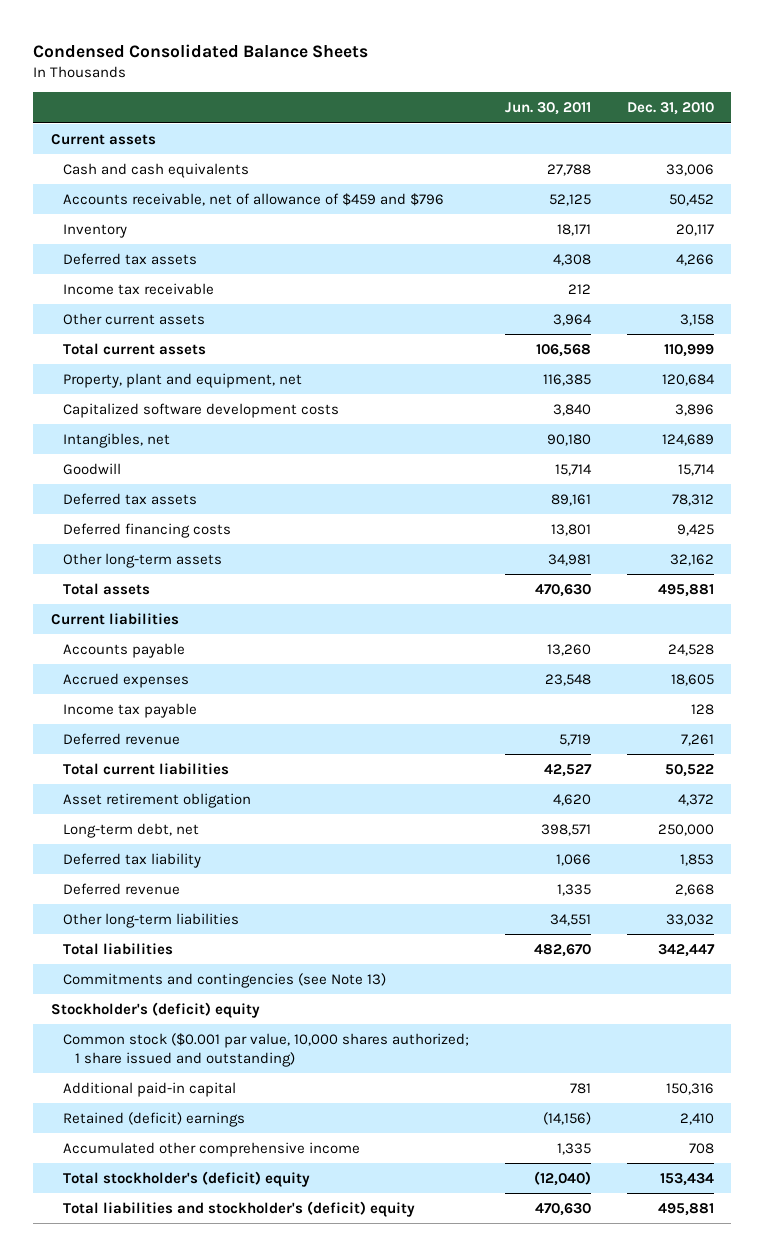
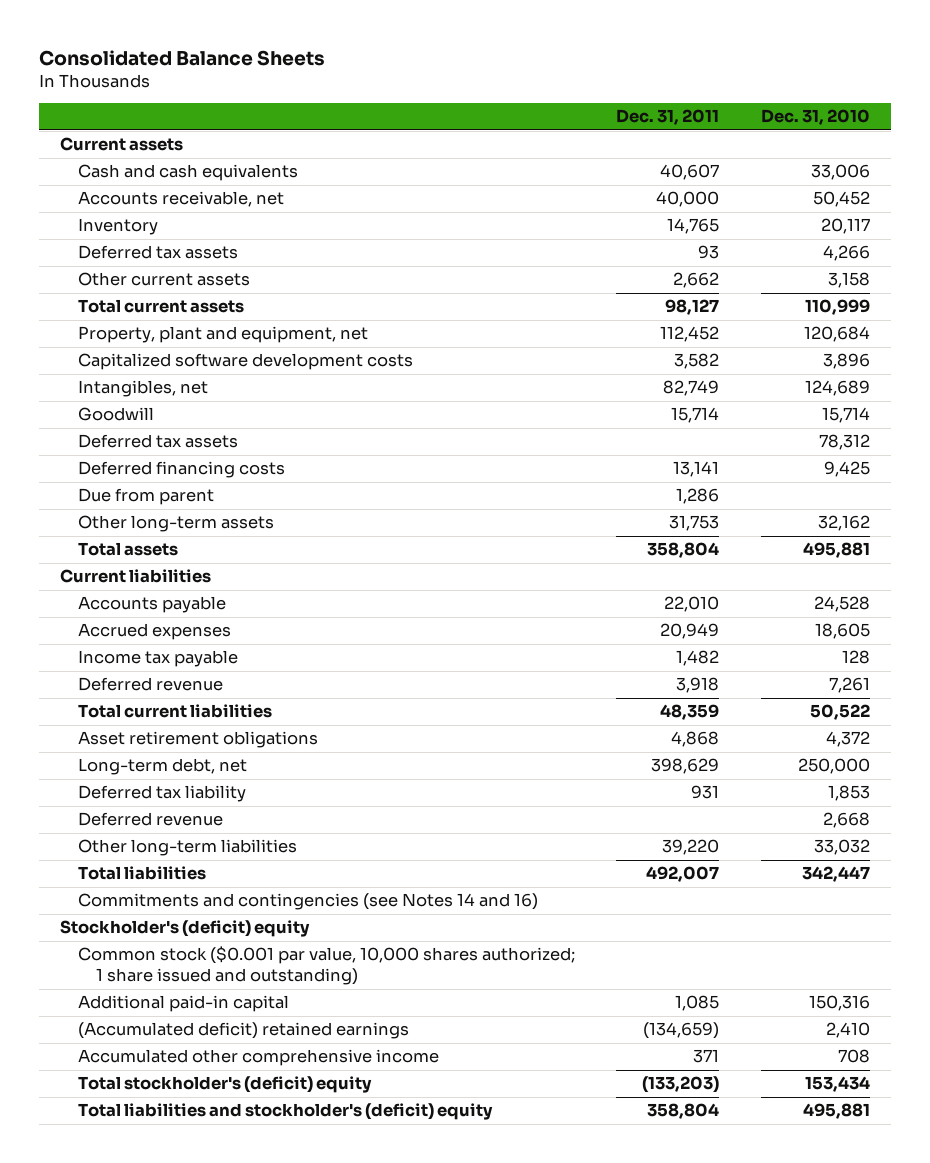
[33,43,369,58] Condensed Consolidated Balance Sheets -> [39,49,326,66] Consolidated Balance Sheets
[504,102,591,116] Jun. 30, 2011 -> none
none -> [616,109,720,126] Dec. 31, 2011
[63,192,445,206] Accounts receivable, net of allowance of $459 and $796 -> [77,191,284,208] Accounts receivable, net
[63,282,215,295] Income tax receivable -> none
none -> [77,488,214,506] Due from parent
[63,792,252,808] Asset retirement obligation -> [77,731,318,749] Asset retirement obligations
[63,972,387,988] Commitments and contingencies (see Note 13) -> [77,893,538,911] Commitments and contingencies (see Notes 14 and 16)
[63,1111,246,1127] Retained (deficit) earnings -> [77,1022,409,1040] (Accumulated deficit) retained earnings

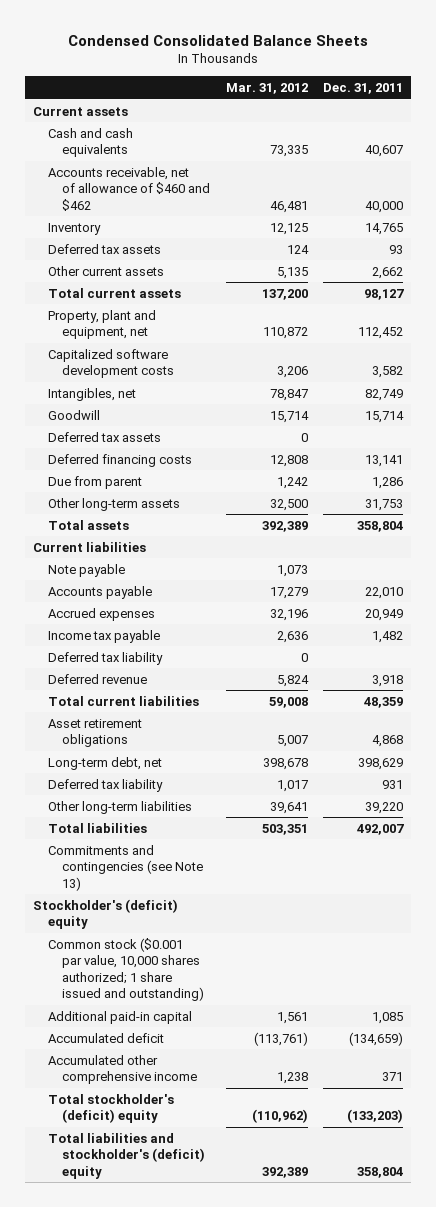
[39,49,326,66] Consolidated Balance Sheets -> [68,34,369,46] Condensed Consolidated Balance Sheets
[761,109,871,126] Dec. 31, 2010 -> none
none -> [225,83,308,95] Mar. 31, 2012
[77,191,284,208] Accounts receivable, net -> [47,166,211,211] Accounts receivable, net of allowance of $460 and $462
none -> [47,563,125,577] Note payable
none -> [47,651,163,665] Deferred tax liability
[77,812,223,827] Deferred revenue -> none
[77,893,538,911] Commitments and contingencies (see Notes 14 and 16) -> [47,844,204,891] Commitments and contingencies (see Note 13)
[77,1022,409,1040] (Accumulated deficit) retained earnings -> [47,1032,164,1043] Accumulated deficit

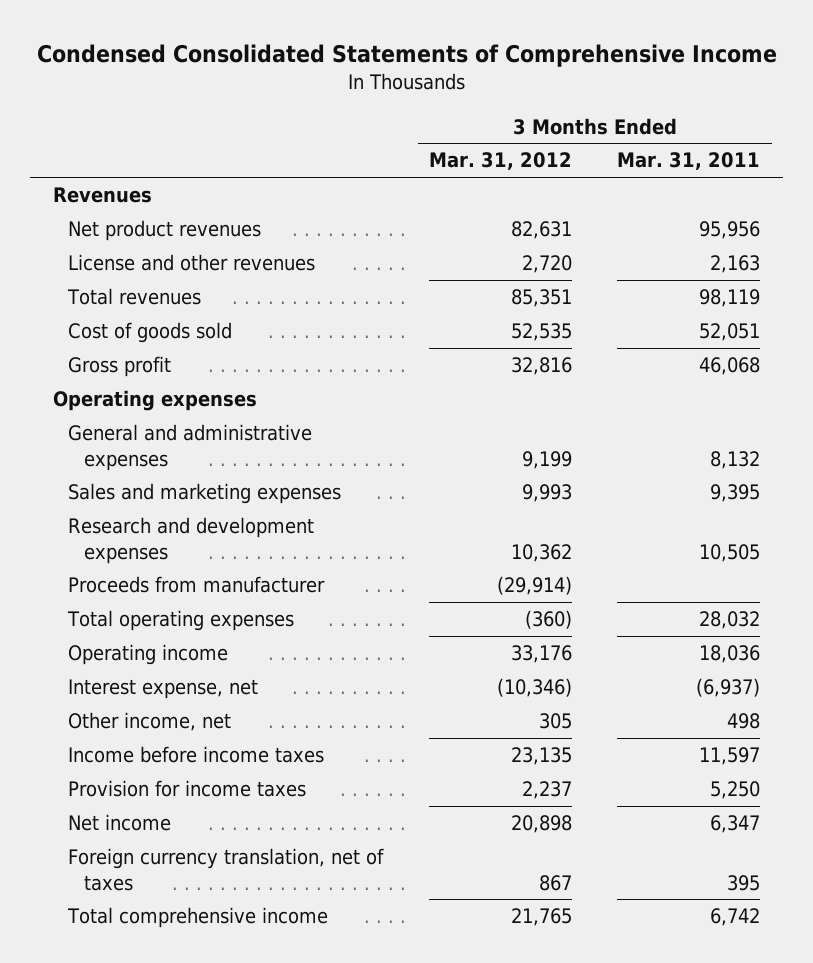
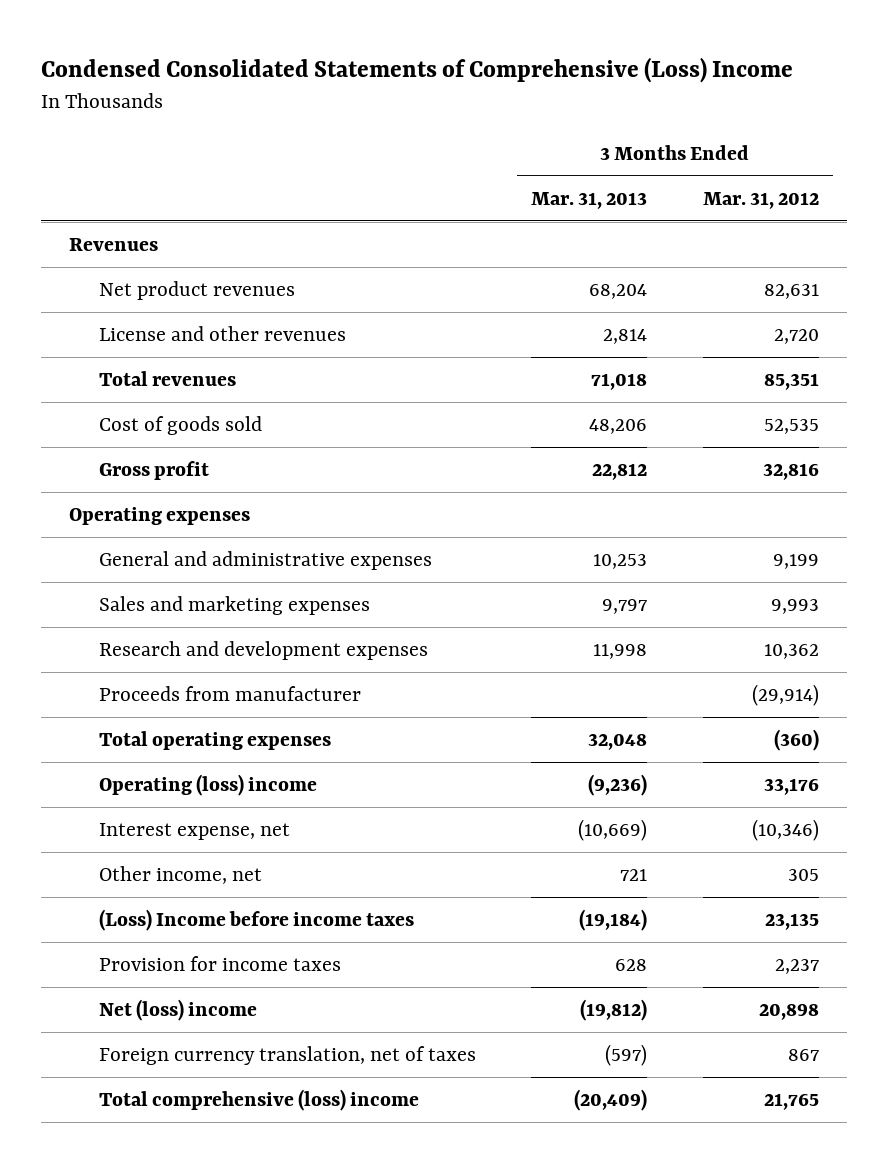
[36,43,777,67] Condensed Consolidated Statements of Comprehensive Income -> [41,56,794,83] Condensed Consolidated Statements of Comprehensive (Loss) Income
[617,152,761,171] Mar. 31, 2011 -> none
none -> [531,191,648,209] Mar. 31, 2013
[68,644,229,666] Operating income -> [98,773,317,796] Operating (loss) income
[68,746,325,764] Income before income taxes -> [98,908,414,931] (Loss) Income before income taxes
[68,814,172,832] Net income -> [98,998,257,1021] Net (loss) income
[67,907,329,929] Total comprehensive income -> [98,1088,419,1111] Total comprehensive (loss) income

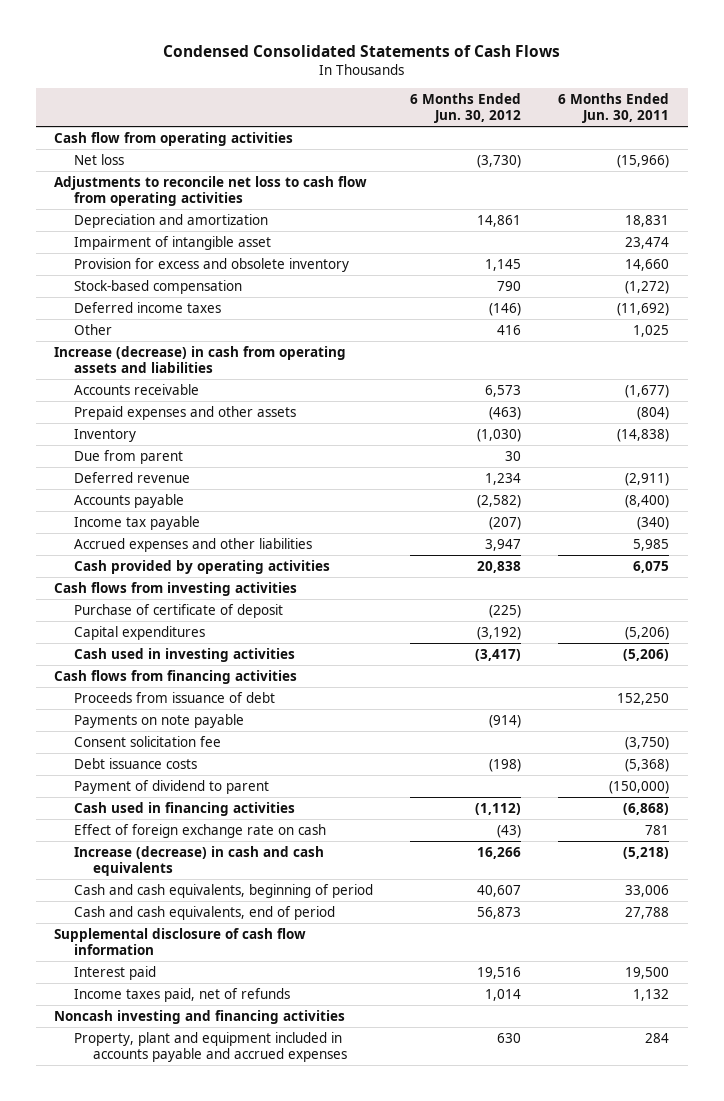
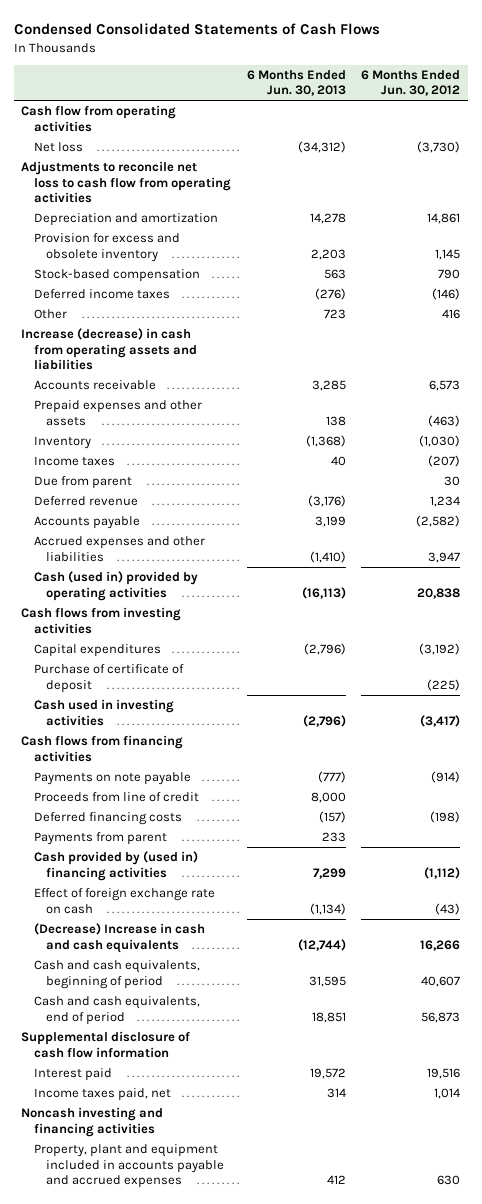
[558,92,670,123] 6 Months Ended Jun. 30, 2011 -> none
none -> [246,69,346,97] 6 Months Ended Jun. 30, 2013
[73,235,271,250] Impairment of intangible asset -> none
none -> [33,456,115,467] Income taxes
[73,515,200,530] Income tax payable -> none
[73,559,330,574] Cash provided by operating activities -> [33,571,198,601] Cash (used in) provided by operating activities
[73,603,283,618] Purchase of certificate of deposit -> [33,664,184,693] Purchase of certificate of deposit
[73,691,275,703] Proceeds from issuance of debt -> none
[73,735,221,747] Consent solicitation fee -> none
[73,779,269,794] Payment of dividend to parent -> none
none -> [33,792,199,803] Proceeds from line of credit
[73,757,197,769] Debt issuance costs -> [33,812,182,826] Deferred financing costs
none -> [33,832,167,846] Payments from parent
[73,801,295,816] Cash used in financing activities -> [33,851,198,881] Cash provided by (used in) financing activities
[73,845,324,877] Increase (decrease) in cash and cash equivalents -> [33,923,205,953] (Decrease) Increase in cash and cash equivalents
[73,987,290,1002] Income taxes paid, net of refunds -> [33,1088,171,1102] Income taxes paid, net

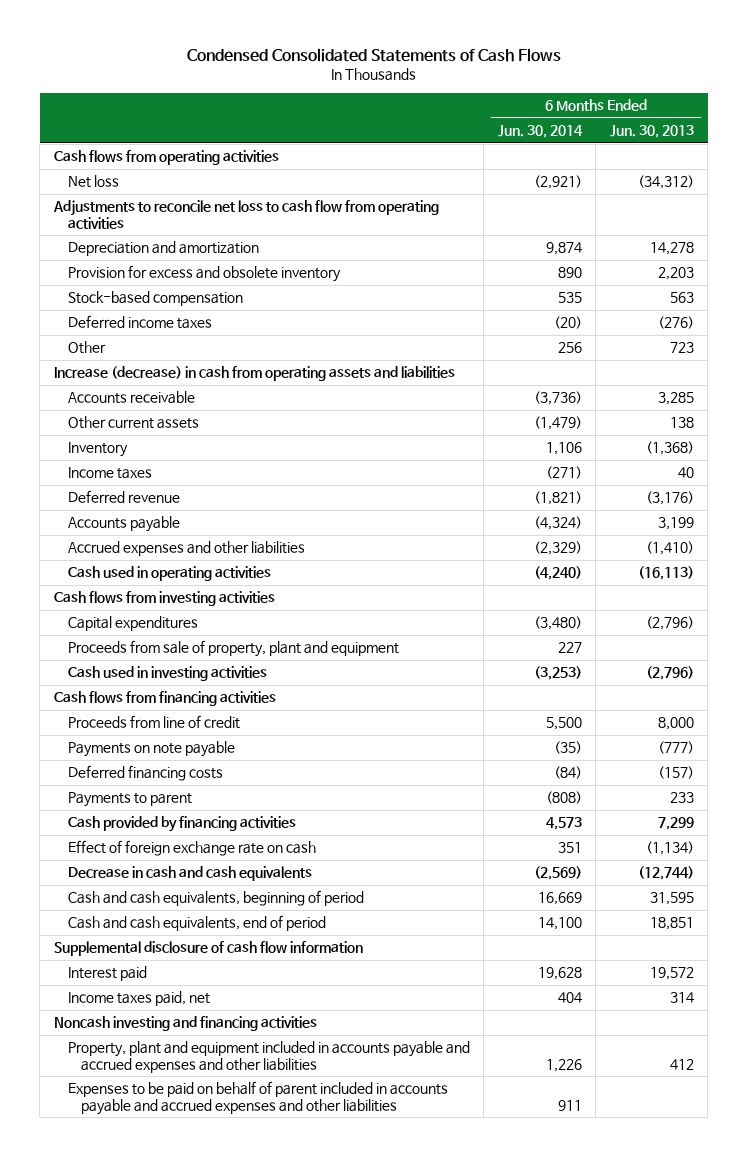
[361,69,461,97] 6 Months Ended Jun. 30, 2012 -> none
none -> [497,125,583,139] Jun. 30, 2014
[21,105,177,132] Cash flow from operating activities -> [53,150,279,166] Cash flows from operating activities
[33,400,202,426] Prepaid expenses and other assets -> [67,416,199,430] Other current assets
[33,476,132,490] Due from parent -> none
[33,571,198,601] Cash (used in) provided by operating activities -> [67,566,271,582] Cash used in operating activities
[33,664,184,693] Purchase of certificate of deposit -> none
none -> [67,640,399,658] Proceeds from sale of property, plant and equipment
[33,772,191,786] Payments on note payable -> [67,741,235,758] Payments on note payable
[33,832,167,846] Payments from parent -> [67,792,192,808] Payments to parent
[33,851,198,881] Cash provided by (used in) financing activities -> [67,816,296,833] Cash provided by financing activities
[33,923,205,953] (Decrease) Increase in cash and cash equivalents -> [67,866,312,882] Decrease in cash and cash equivalents
[33,1144,225,1189] Property, plant and equipment included in accounts payable and accrued expenses -> [67,1041,470,1073] Property, plant and equipment included in accounts payable and accrued expenses and other liabilities
none -> [67,1081,448,1115] Expenses to be paid on behalf of parent included in accounts payable and accrued expenses and other liabilities

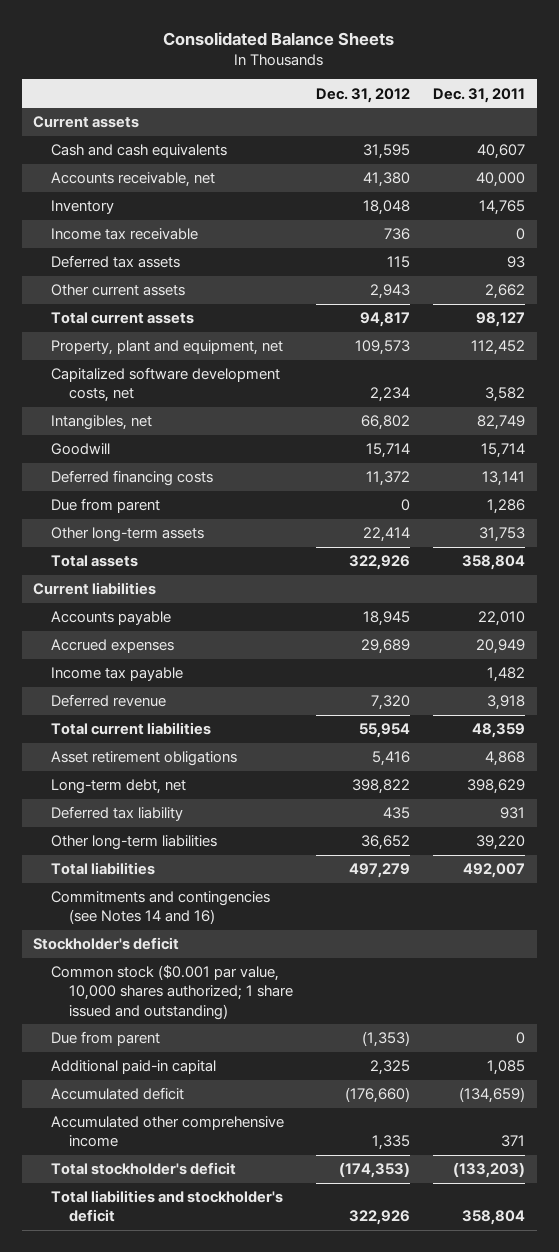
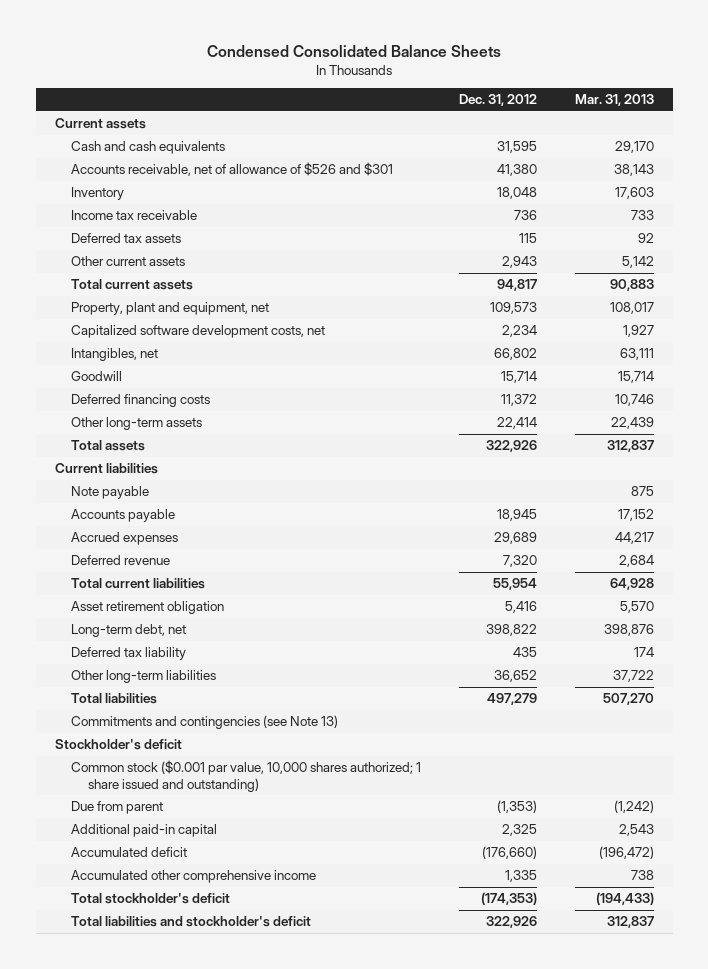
[163,31,395,46] Consolidated Balance Sheets -> [207,44,502,57] Condensed Consolidated Balance Sheets
[433,87,526,103] Dec. 31, 2011 -> none
none -> [574,94,654,107] Mar. 31, 2013
[50,172,215,188] Accounts receivable, net -> [71,162,394,177] Accounts receivable, net of allowance of $526 and $301
[50,498,160,514] Due from parent -> none
none -> [71,486,150,500] Note payable
[50,667,183,682] Income tax payable -> none
[50,751,237,767] Asset retirement obligations -> [71,601,225,615] Asset retirement obligation
[50,891,270,925] Commitments and contingencies (see Notes 14 and 16) -> [71,715,339,730] Commitments and contingencies (see Note 13)

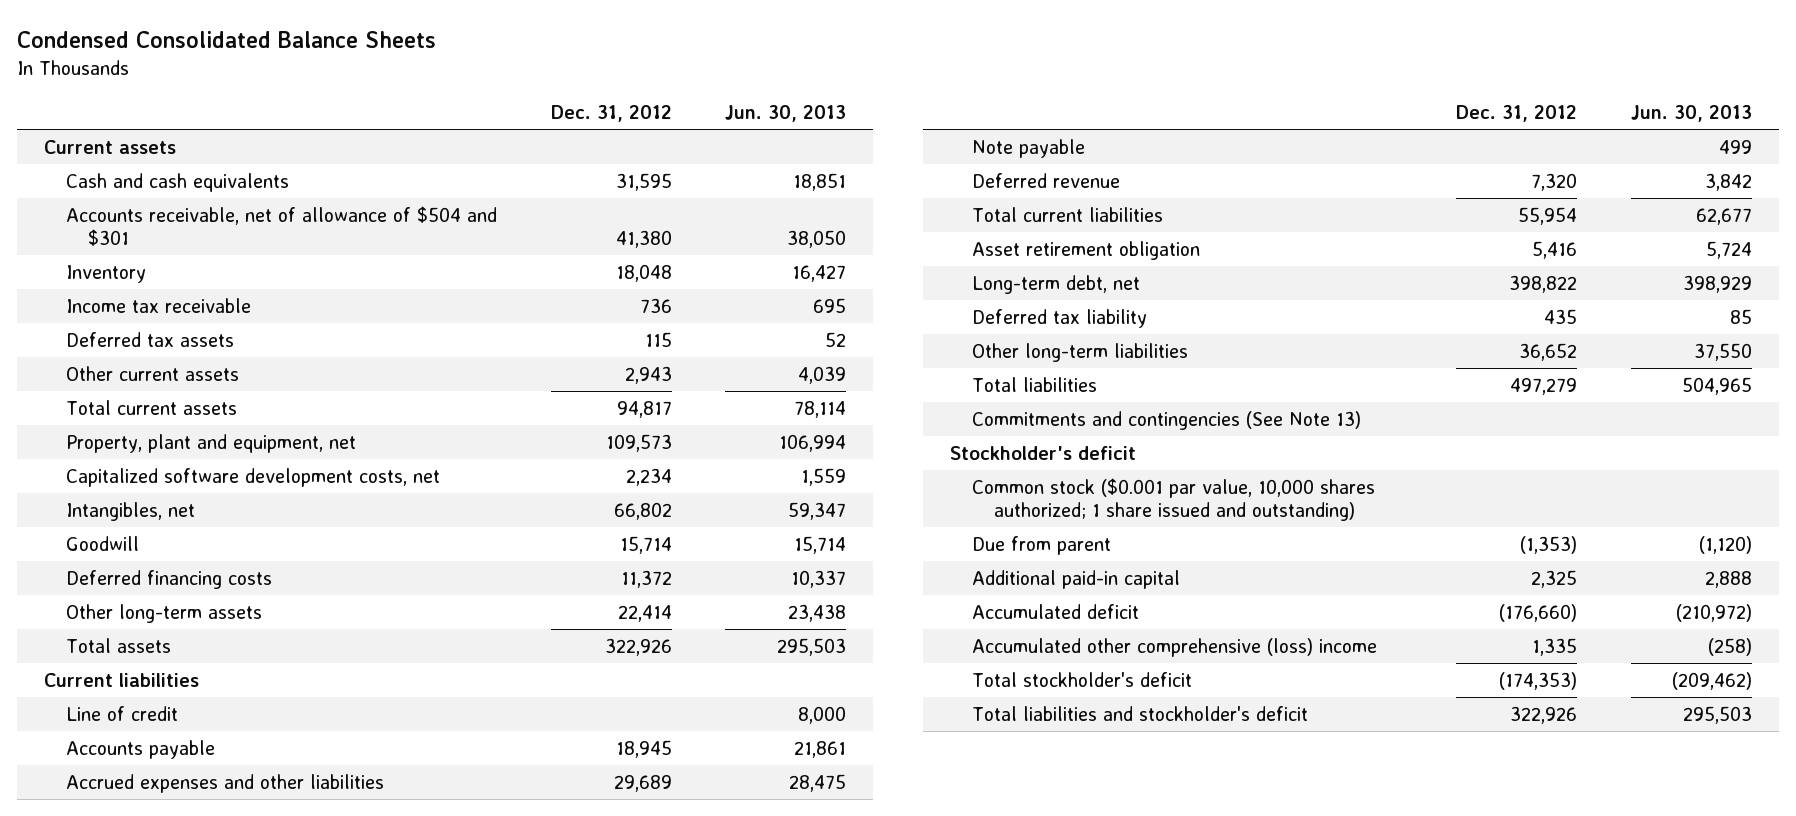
[574,94,654,107] Mar. 31, 2013 -> none
none -> [725,104,847,122] Jun. 30, 2013
[71,162,394,177] Accounts receivable, net of allowance of $526 and $301 -> [65,205,497,246] Accounts receivable, net of allowance of $504 and $301
none -> [65,705,178,721] Line of credit
[71,532,179,546] Accrued expenses -> [65,773,384,793] Accrued expenses and other liabilities
[71,486,150,500] Note payable -> [971,138,1085,158] Note payable
[71,715,339,730] Commitments and contingencies (see Note 13) -> [971,410,1361,430] Commitments and contingencies (See Note 13)
[71,870,317,884] Accumulated other comprehensive income -> [971,637,1377,657] Accumulated other comprehensive (loss) income

